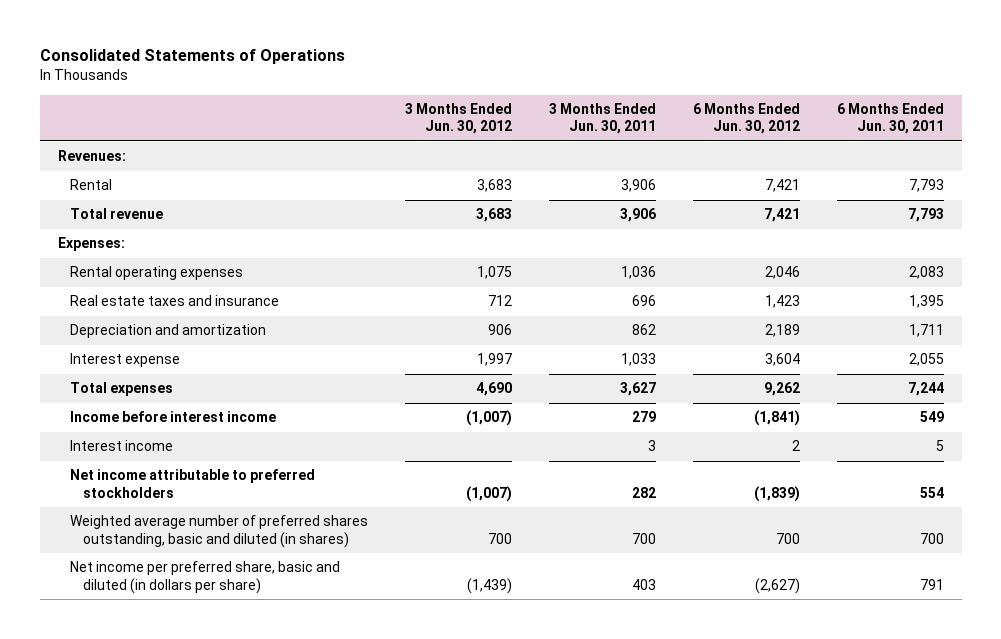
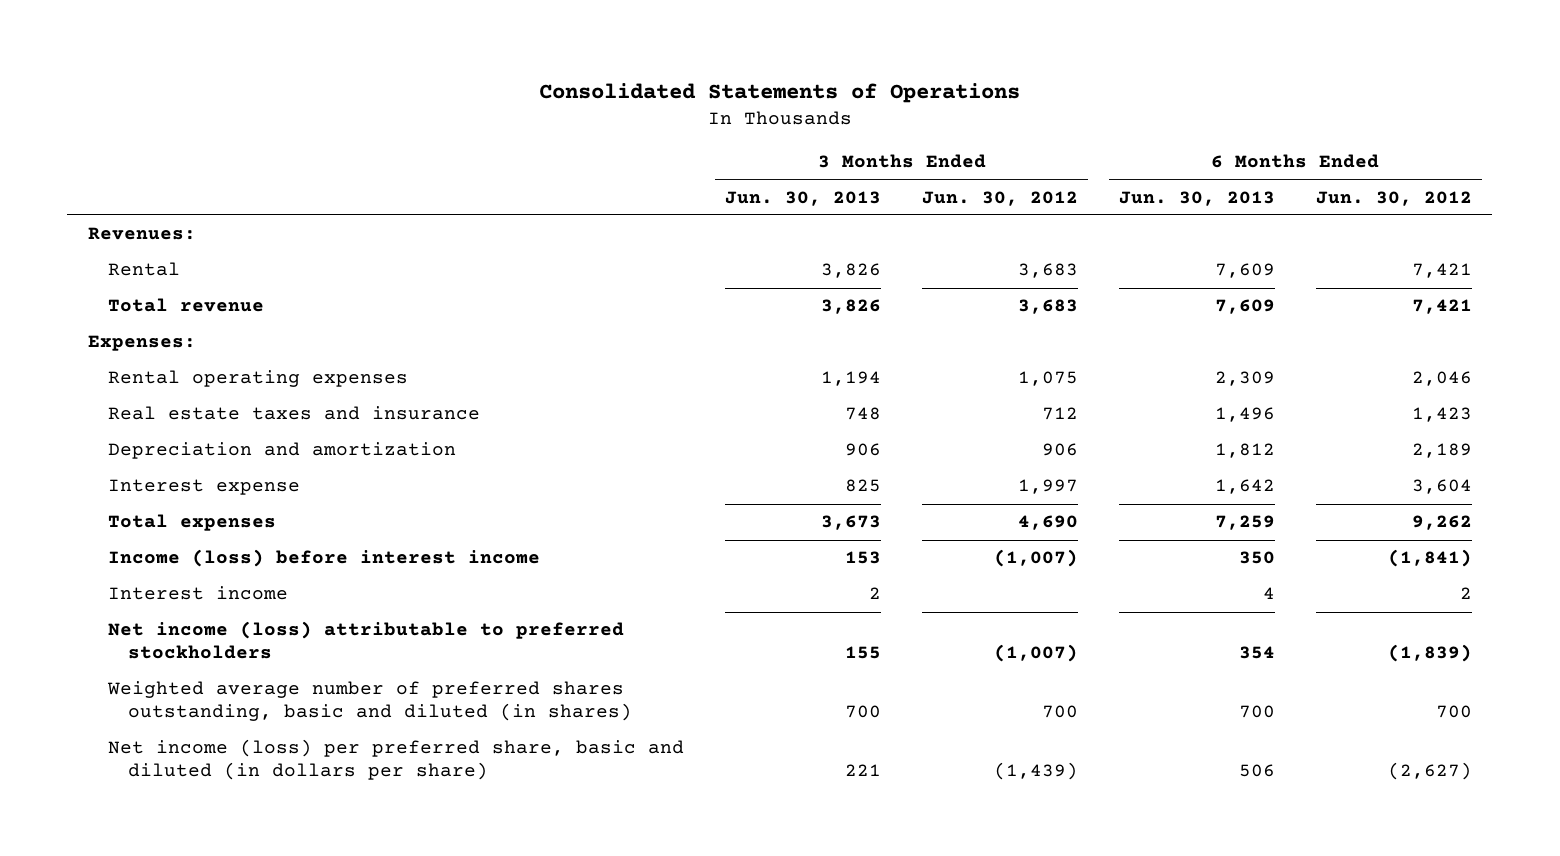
[548,102,656,135] 3 Months Ended Jun. 30, 2011 -> none
[836,102,944,135] 6 Months Ended Jun. 30, 2011 -> none
none -> [725,190,882,206] Jun. 30, 2013
none -> [1118,190,1275,206] Jun. 30, 2013
[70,411,277,423] Income before interest income -> [108,549,541,568] Income (loss) before interest income
[70,469,316,498] Net income attributable to preferred stockholders -> [108,621,625,660] Net income (loss) attributable to preferred stockholders
[70,561,341,594] Net income per preferred share, basic and diluted (in dollars per share) -> [108,739,685,781] Net income (loss) per preferred share, basic and diluted (in dollars per share)

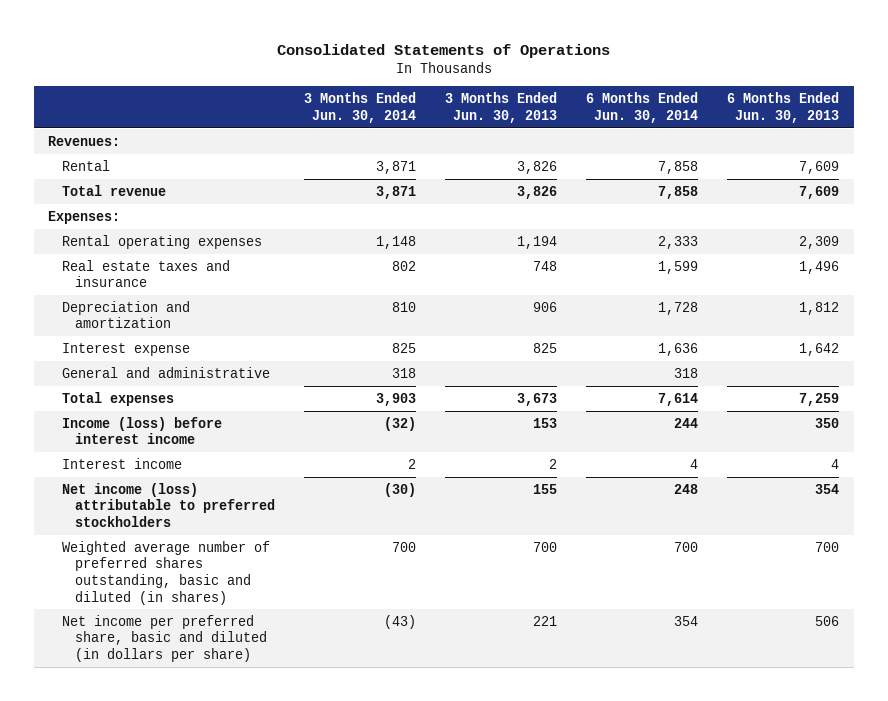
[921,190,1078,206] Jun. 30, 2012 -> none
[1315,190,1472,206] Jun. 30, 2012 -> none
none -> [304,92,417,123] 3 Months Ended Jun. 30, 2014
none -> [586,92,699,123] 6 Months Ended Jun. 30, 2014
none -> [61,366,270,378] General and administrative
[108,739,685,781] Net income (loss) per preferred share, basic and diluted (in dollars per share) -> [61,614,268,662] Net income per preferred share, basic and diluted (in dollars per share)

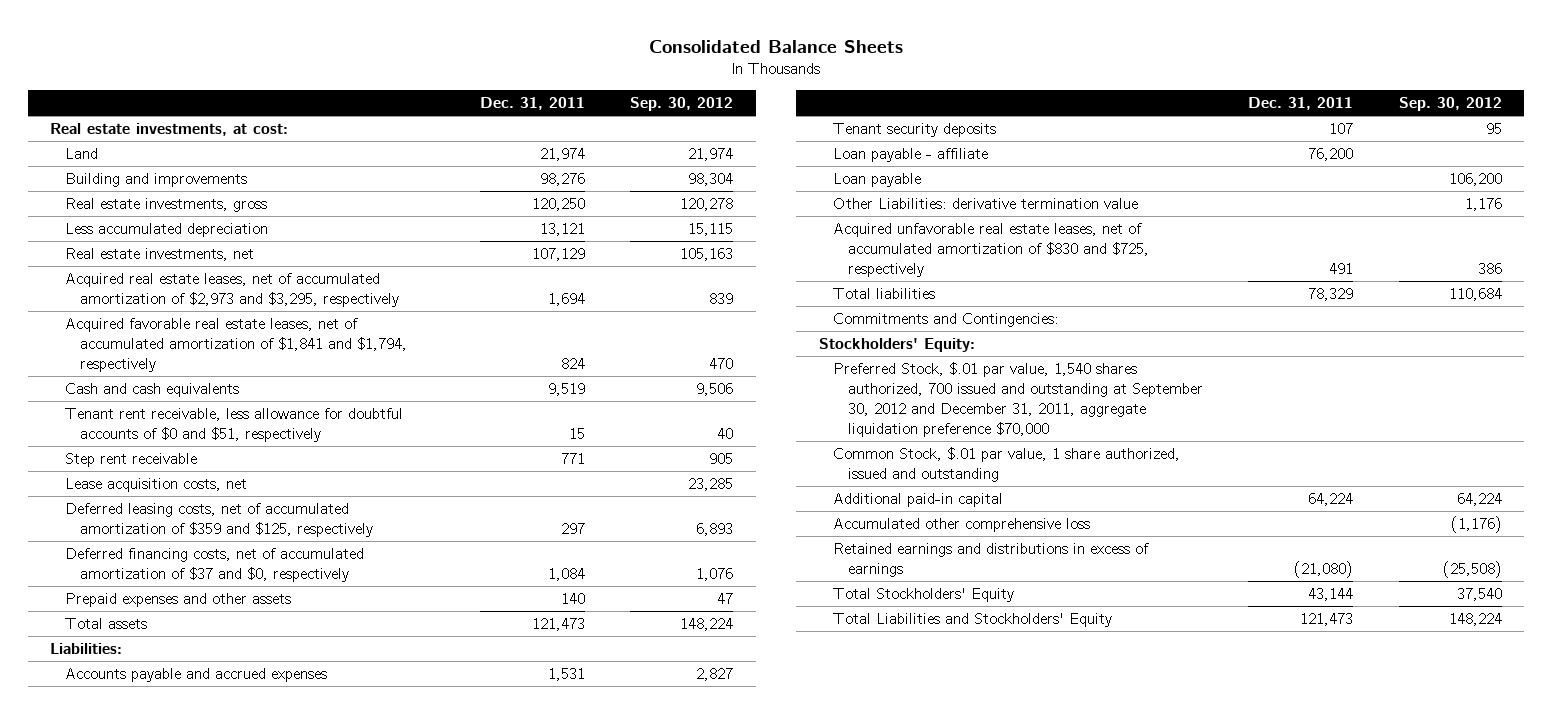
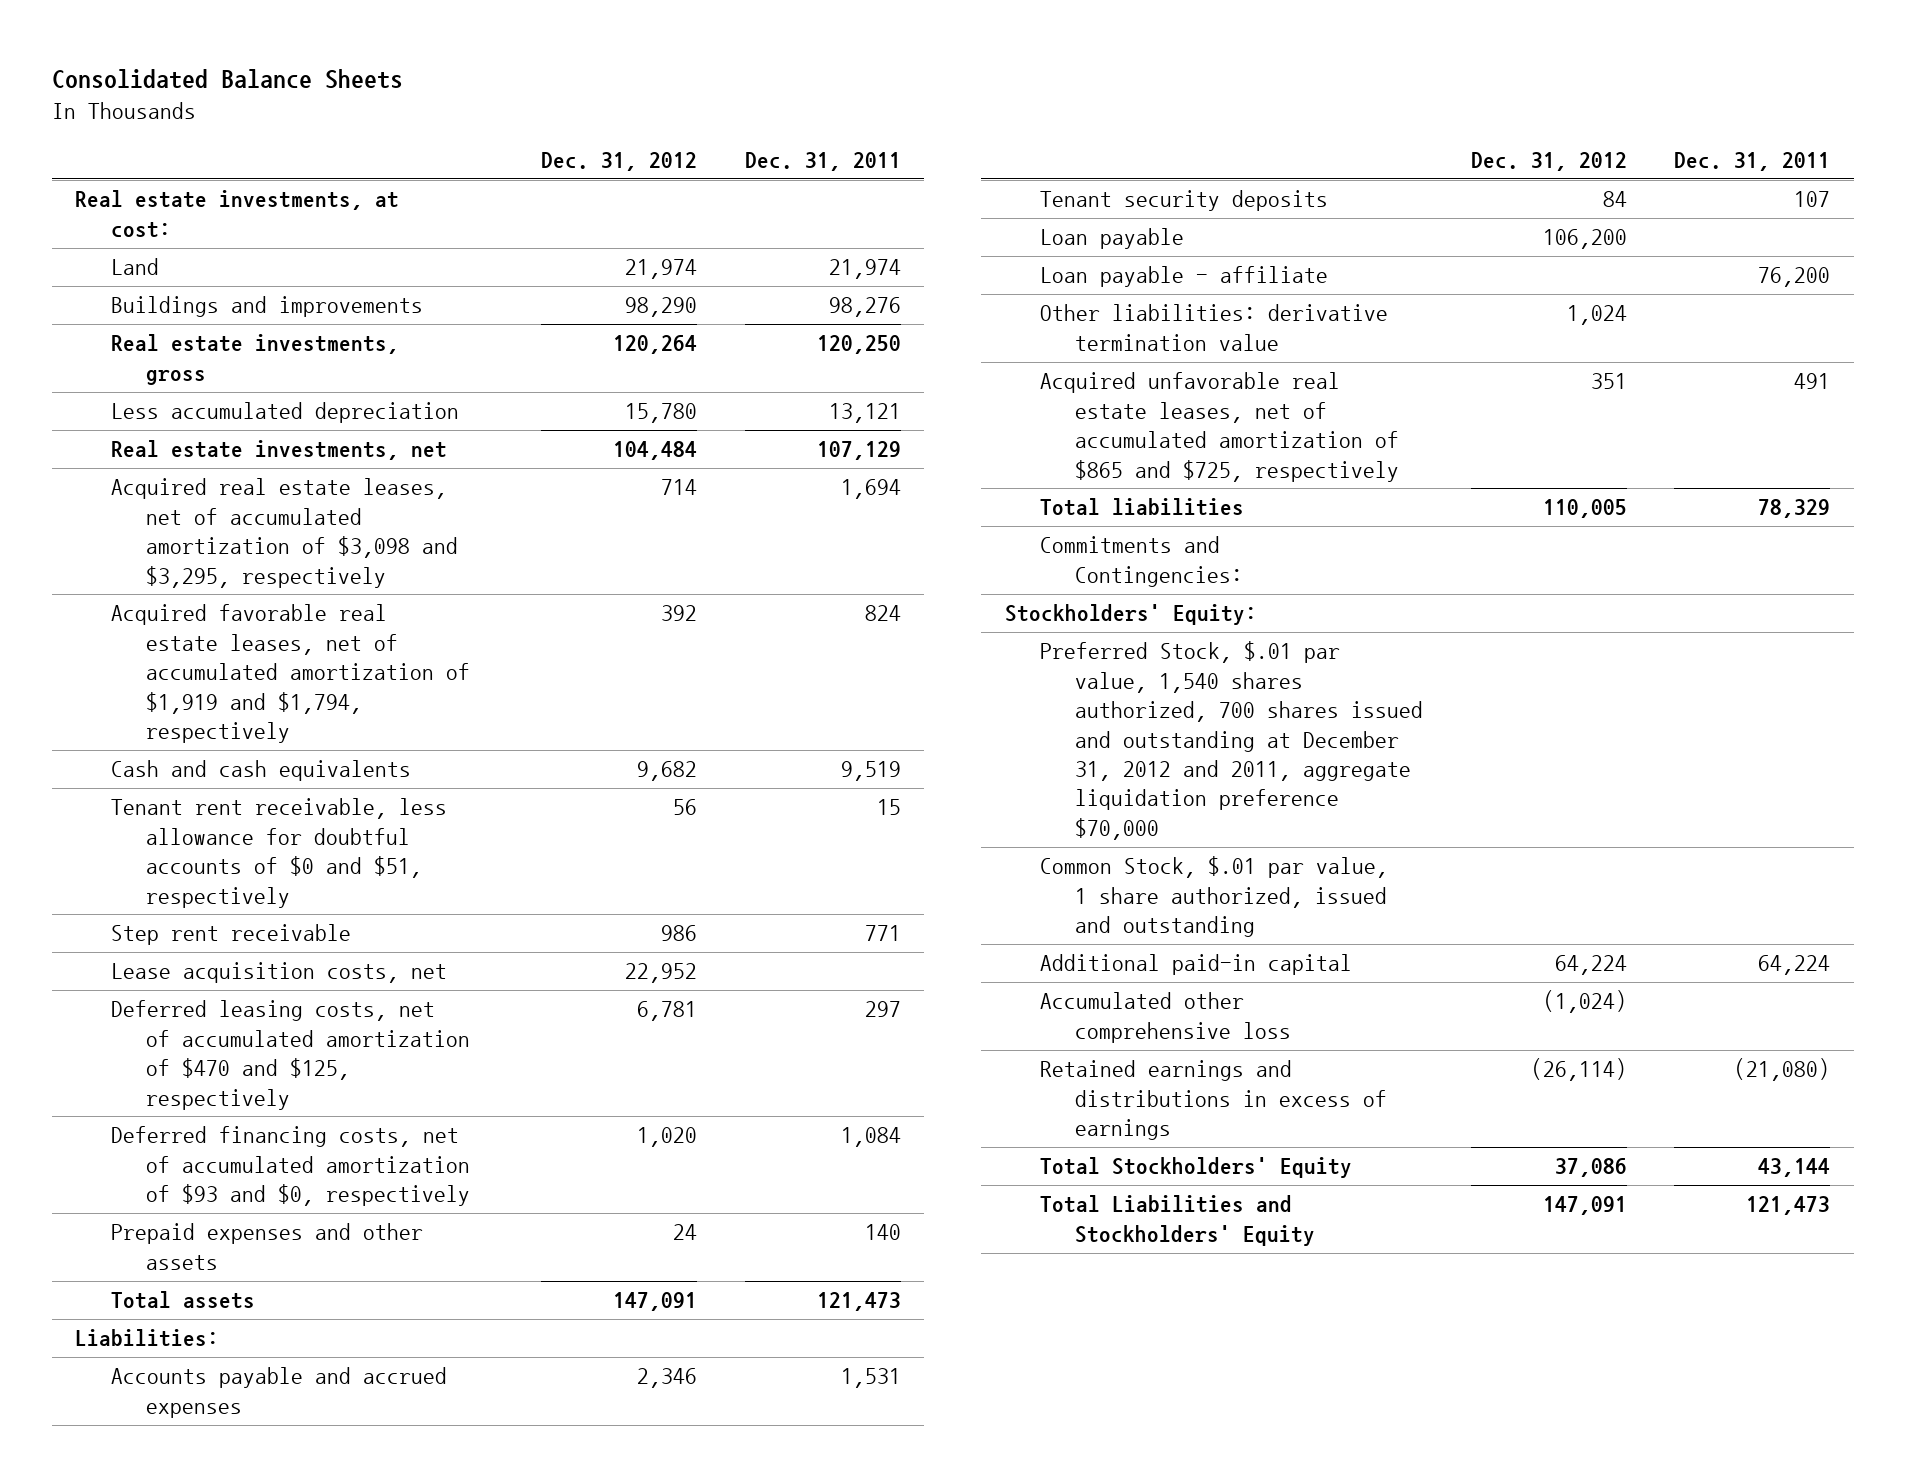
[630,97,734,112] Sep. 30, 2012 -> none
none -> [541,152,698,172] Dec. 31, 2012
[65,172,248,187] Building and improvements -> [110,296,423,318] Buildings and improvements
[65,272,400,307] Acquired real estate leases, net of accumulated amortization of $2,973 and $3,295, respectively -> [110,478,458,588] Acquired real estate leases, net of accumulated amortization of $3,098 and $3,295, respectively
[65,317,408,373] Acquired favorable real estate leases, net of accumulated amortization of $1,841 and $1,794, respectively -> [110,604,470,743] Acquired favorable real estate leases, net of accumulated amortization of $1,919 and $1,794, respectively
[65,502,374,537] Deferred leasing costs, net of accumulated amortization of $359 and $125, respectively -> [110,1000,470,1110] Deferred leasing costs, net of accumulated amortization of $470 and $125, respectively
[65,547,365,582] Deferred financing costs, net of accumulated amortization of $37 and $0, respectively -> [110,1126,470,1207] Deferred financing costs, net of accumulated amortization of $93 and $0, respectively
[833,147,989,162] Loan payable - affiliate -> [1040,266,1329,288] Loan payable - affiliate
[833,197,1139,209] Other Liabilities: derivative termination value -> [1040,304,1389,351] Other liabilities: derivative termination value
[833,222,1150,278] Acquired unfavorable real estate leases, net of accumulated amortization of $830 and $725, respectively -> [1040,372,1400,482] Acquired unfavorable real estate leases, net of accumulated amortization of $865 and $725, respectively
[833,361,1204,438] Preferred Stock, $.01 par value, 1,540 shares authorized, 700 issued and outstanding at September 30, 2012 and December 31, 2011, aggregate liquidation preference $70,000 -> [1040,641,1424,840] Preferred Stock, $.01 par value, 1,540 shares authorized, 700 shares issued and outstanding at December 31, 2012 and 2011, aggregate liquidation preference $70,000

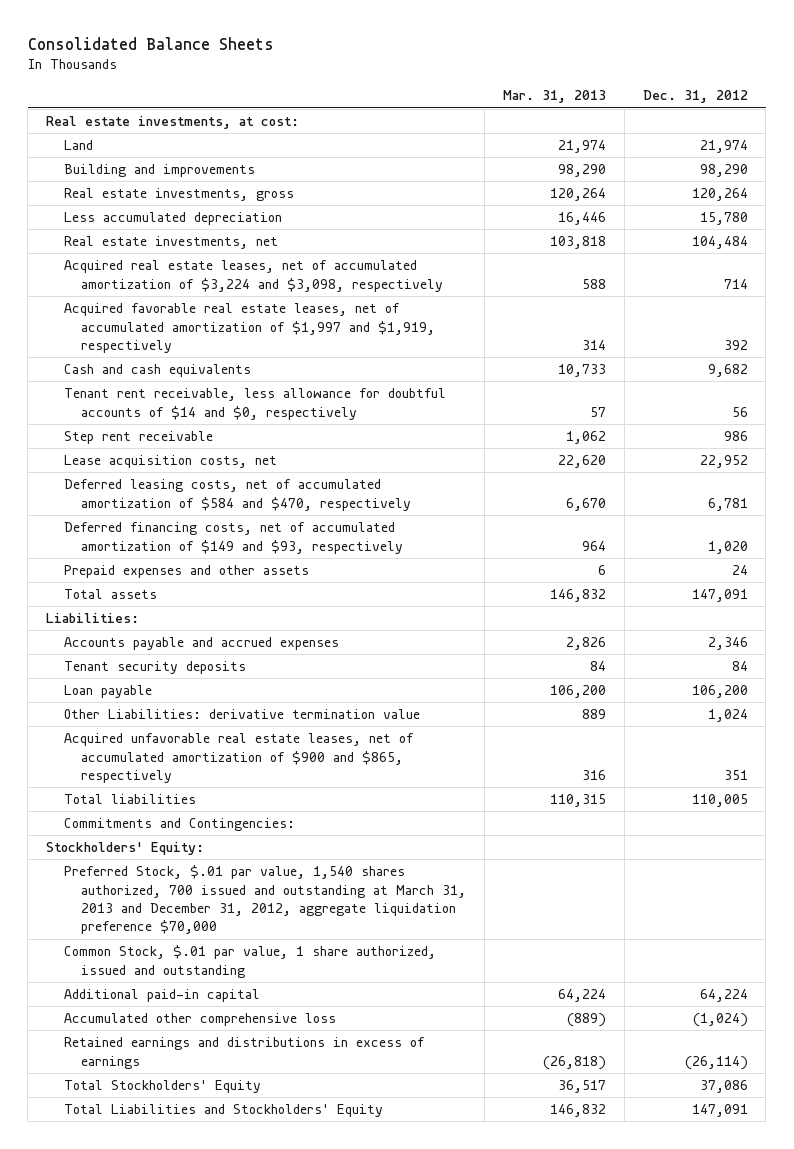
[744,152,901,172] Dec. 31, 2011 -> none
none -> [502,90,606,104] Mar. 31, 2013
[110,296,423,318] Buildings and improvements -> [63,164,255,178] Building and improvements
[110,478,458,588] Acquired real estate leases, net of accumulated amortization of $3,098 and $3,295, respectively -> [63,260,444,292] Acquired real estate leases, net of accumulated amortization of $3,224 and $3,098, respectively
[110,604,470,743] Acquired favorable real estate leases, net of accumulated amortization of $1,919 and $1,794, respectively -> [63,303,436,353] Acquired favorable real estate leases, net of accumulated amortization of $1,997 and $1,919, respectively
[110,798,447,908] Tenant rent receivable, less allowance for doubtful accounts of $0 and $51, respectively -> [63,388,446,420] Tenant rent receivable, less allowance for doubtful accounts of $14 and $0, respectively
[110,1000,470,1110] Deferred leasing costs, net of accumulated amortization of $470 and $125, respectively -> [63,479,412,511] Deferred leasing costs, net of accumulated amortization of $584 and $470, respectively
[110,1126,470,1207] Deferred financing costs, net of accumulated amortization of $93 and $0, respectively -> [63,522,404,554] Deferred financing costs, net of accumulated amortization of $149 and $93, respectively
[1040,266,1329,288] Loan payable - affiliate -> none
[1040,304,1389,351] Other liabilities: derivative termination value -> [63,709,420,720] Other Liabilities: derivative termination value
[1040,372,1400,482] Acquired unfavorable real estate leases, net of accumulated amortization of $865 and $725, respectively -> [63,733,414,783] Acquired unfavorable real estate leases, net of accumulated amortization of $900 and $865, respectively
[1040,641,1424,840] Preferred Stock, $.01 par value, 1,540 shares authorized, 700 shares issued and outstanding at December 31, 2012 and 2011, aggregate liquidation preference $70,000 -> [63,865,467,935] Preferred Stock, $.01 par value, 1,540 shares authorized, 700 issued and outstanding at March 31, 2013 and December 31, 2012, aggregate liquidation preference $70,000

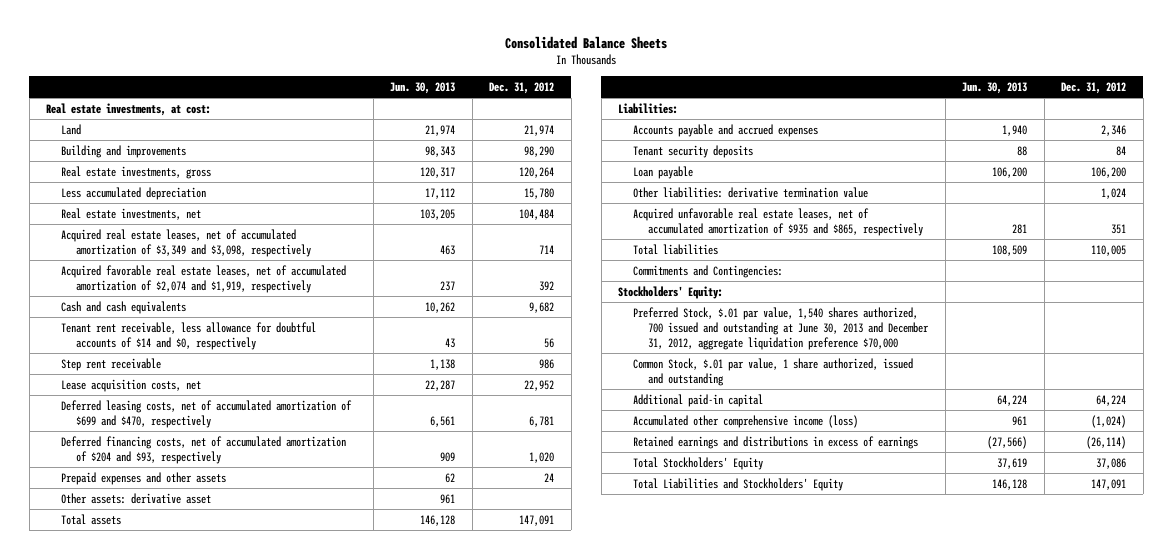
[502,90,606,104] Mar. 31, 2013 -> none
none -> [390,81,456,94] Jun. 30, 2013
[63,260,444,292] Acquired real estate leases, net of accumulated amortization of $3,224 and $3,098, respectively -> [61,228,311,257] Acquired real estate leases, net of accumulated amortization of $3,349 and $3,098, respectively
[63,303,436,353] Acquired favorable real estate leases, net of accumulated amortization of $1,997 and $1,919, respectively -> [61,264,347,293] Acquired favorable real estate leases, net of accumulated amortization of $2,074 and $1,919, respectively
[63,479,412,511] Deferred leasing costs, net of accumulated amortization of $584 and $470, respectively -> [61,399,353,428] Deferred leasing costs, net of accumulated amortization of $699 and $470, respectively
[63,522,404,554] Deferred financing costs, net of accumulated amortization of $149 and $93, respectively -> [61,435,347,464] Deferred financing costs, net of accumulated amortization of $204 and $93, respectively
none -> [61,492,212,504] Other assets: derivative asset
[63,709,420,720] Other Liabilities: derivative termination value -> [633,186,869,198] Other liabilities: derivative termination value
[63,733,414,783] Acquired unfavorable real estate leases, net of accumulated amortization of $900 and $865, respectively -> [633,207,924,236] Acquired unfavorable real estate leases, net of accumulated amortization of $935 and $865, respectively
[63,865,467,935] Preferred Stock, $.01 par value, 1,540 shares authorized, 700 issued and outstanding at March 31, 2013 and December 31, 2012, aggregate liquidation preference $70,000 -> [633,306,930,350] Preferred Stock, $.01 par value, 1,540 shares authorized, 700 issued and outstanding at June 30, 2013 and December 31, 2012, aggregate liquidation preference $70,000
[63,1013,336,1027] Accumulated other comprehensive loss -> [633,414,859,428] Accumulated other comprehensive income (loss)

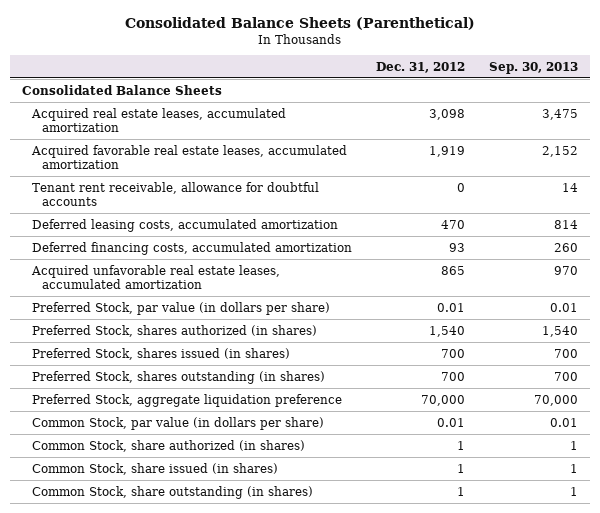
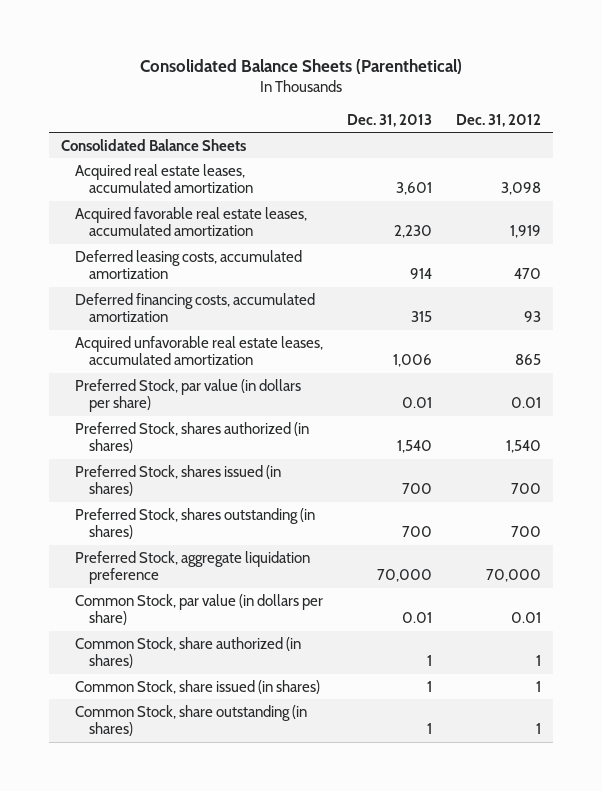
[489,61,579,74] Sep. 30, 2013 -> none
none -> [346,113,432,127] Dec. 31, 2013
[31,181,319,207] Tenant rent receivable, allowance for doubtful accounts -> none

